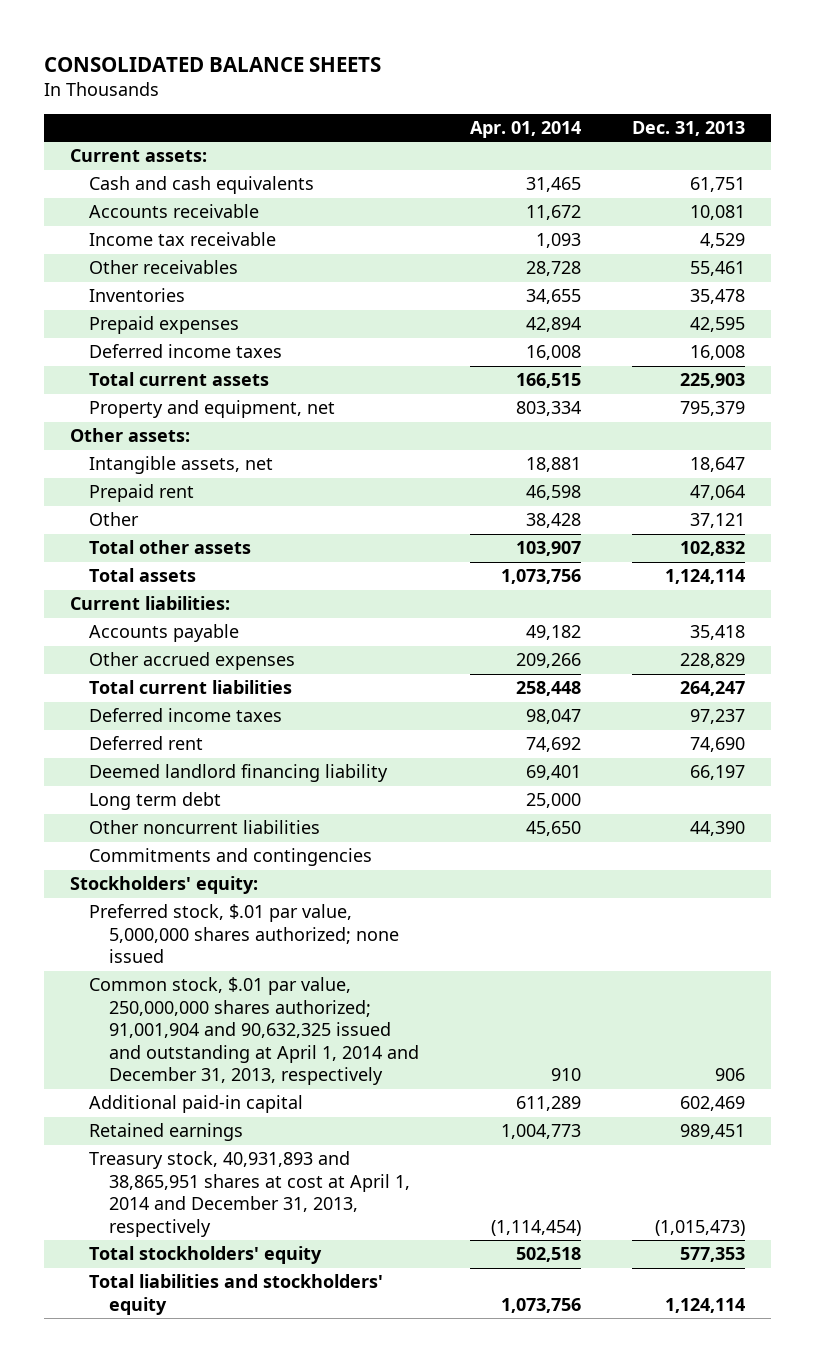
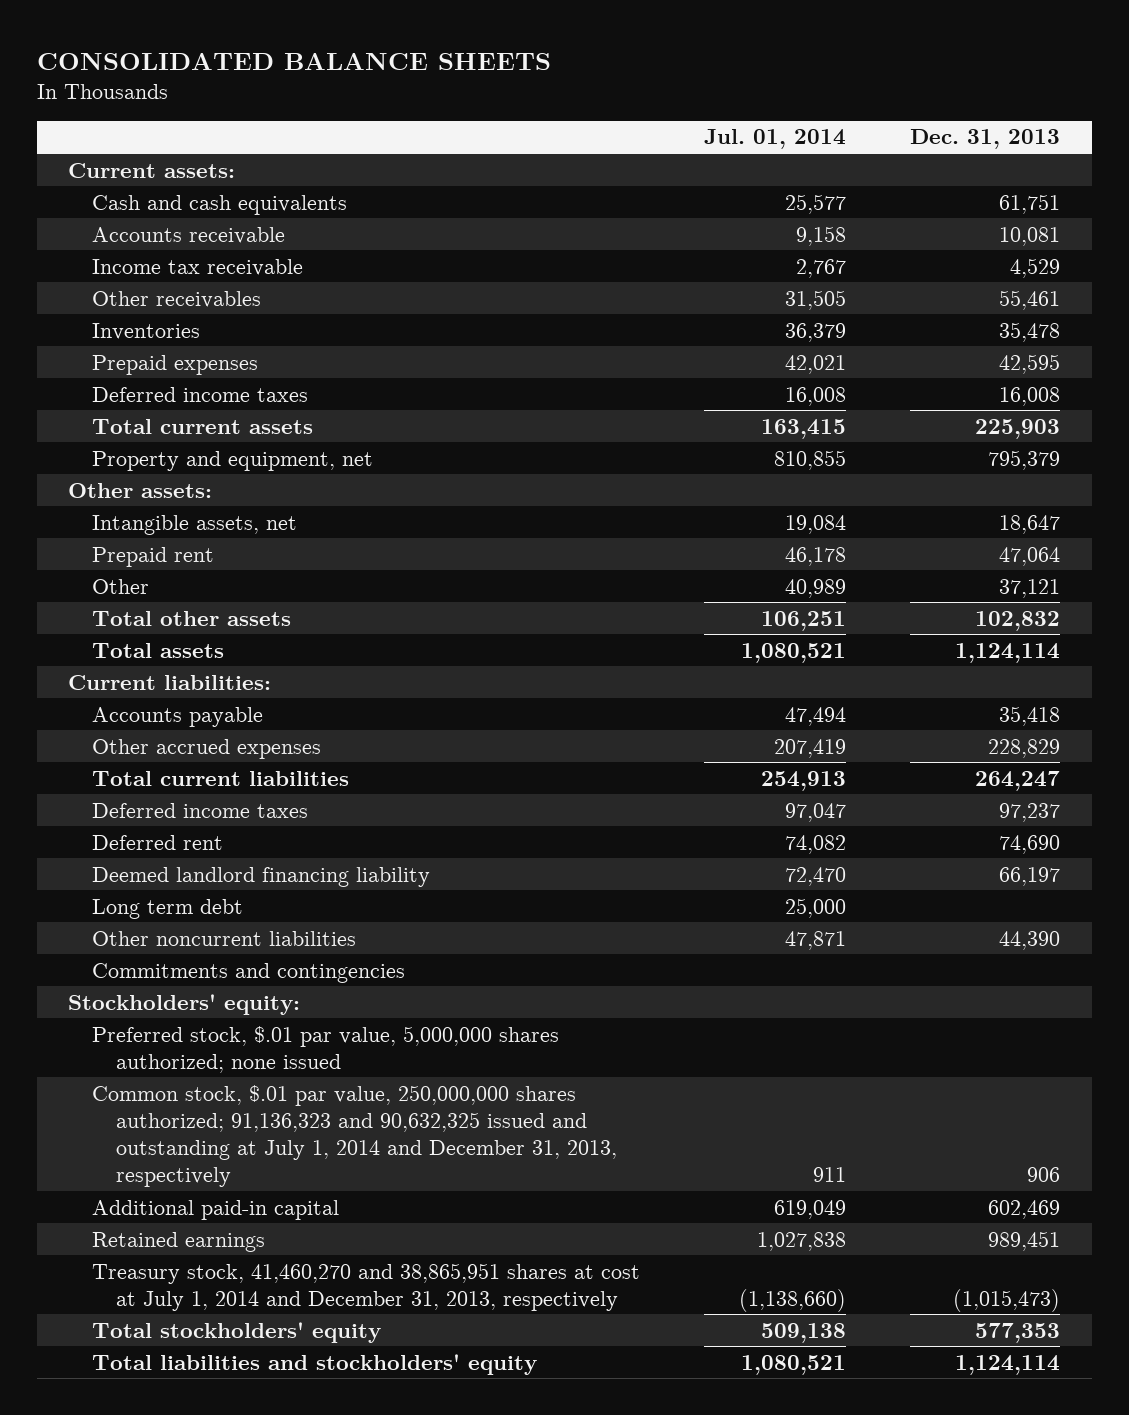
[470,120,582,138] Apr. 01, 2014 -> none
none -> [704,129,847,150] Jul. 01, 2014
[89,977,420,1086] Common stock, $.01 par value, 250,000,000 shares authorized; 91,001,904 and 90,632,325 issued and outstanding at April 1, 2014 and December 31, 2013, respectively -> [92,1084,618,1187] Common stock, $.01 par value, 250,000,000 shares authorized; 91,136,323 and 90,632,325 issued and outstanding at July 1, 2014 and December 31, 2013, respectively
[89,1151,411,1237] Treasury stock, 40,931,893 and 38,865,951 shares at cost at April 1, 2014 and December 31, 2013, respectively -> [92,1262,641,1311] Treasury stock, 41,460,270 and 38,865,951 shares at cost at July 1, 2014 and December 31, 2013, respectively

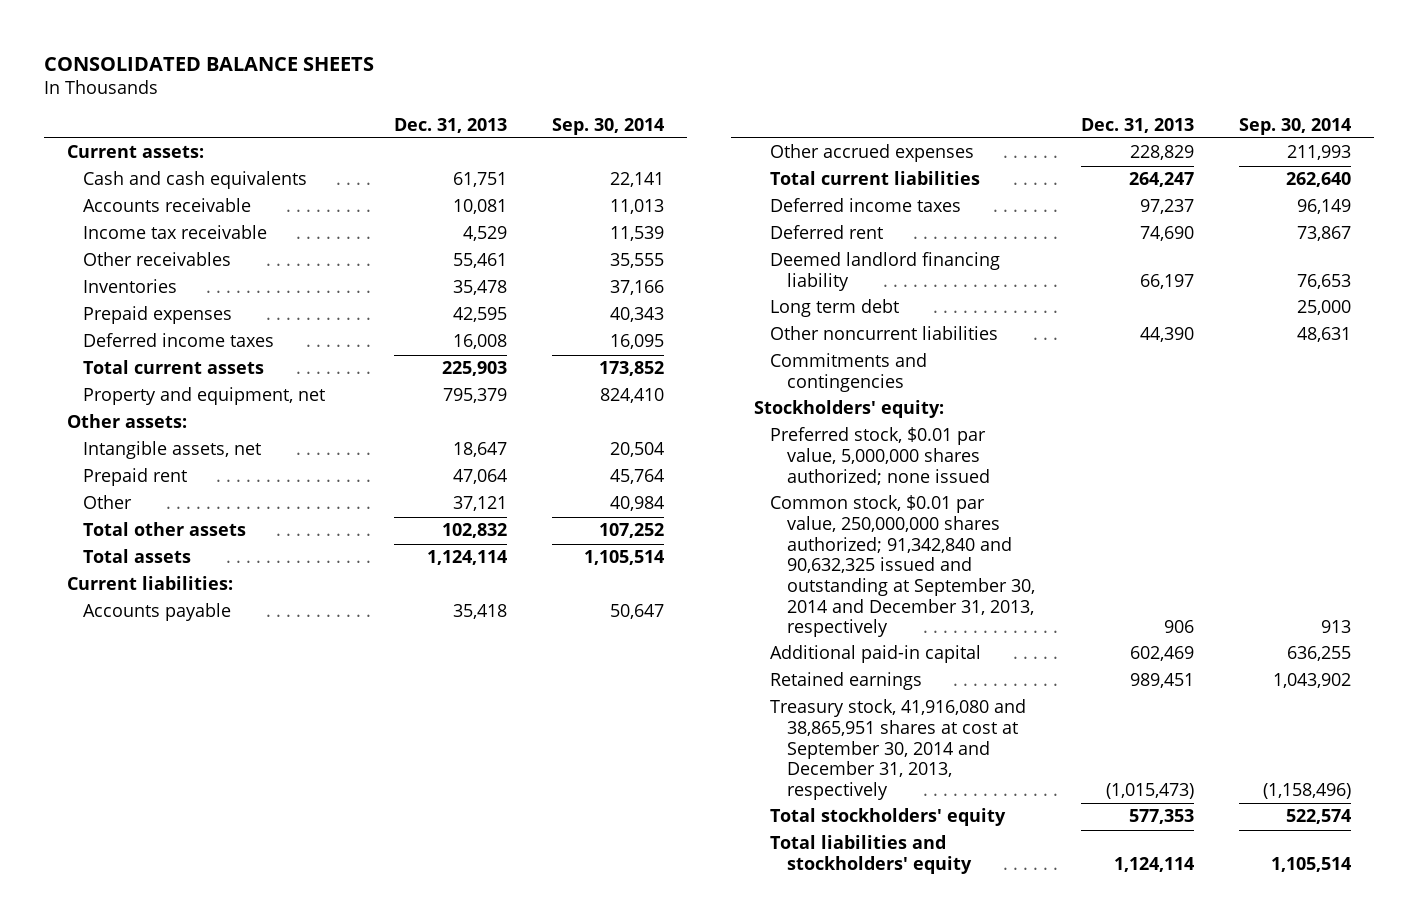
[704,129,847,150] Jul. 01, 2014 -> none
none -> [552,117,665,135] Sep. 30, 2014
[92,1025,560,1073] Preferred stock, $.01 par value, 5,000,000 shares authorized; none issued -> [770,427,990,485] Preferred stock, $0.01 par value, 5,000,000 shares authorized; none issued
[92,1084,618,1187] Common stock, $.01 par value, 250,000,000 shares authorized; 91,136,323 and 90,632,325 issued and outstanding at July 1, 2014 and December 31, 2013, respectively -> [770,495,1035,638] Common stock, $0.01 par value, 250,000,000 shares authorized; 91,342,840 and 90,632,325 issued and outstanding at September 30, 2014 and December 31, 2013, respectively
[92,1262,641,1311] Treasury stock, 41,460,270 and 38,865,951 shares at cost at July 1, 2014 and December 31, 2013, respectively -> [770,699,1027,801] Treasury stock, 41,916,080 and 38,865,951 shares at cost at September 30, 2014 and December 31, 2013, respectively

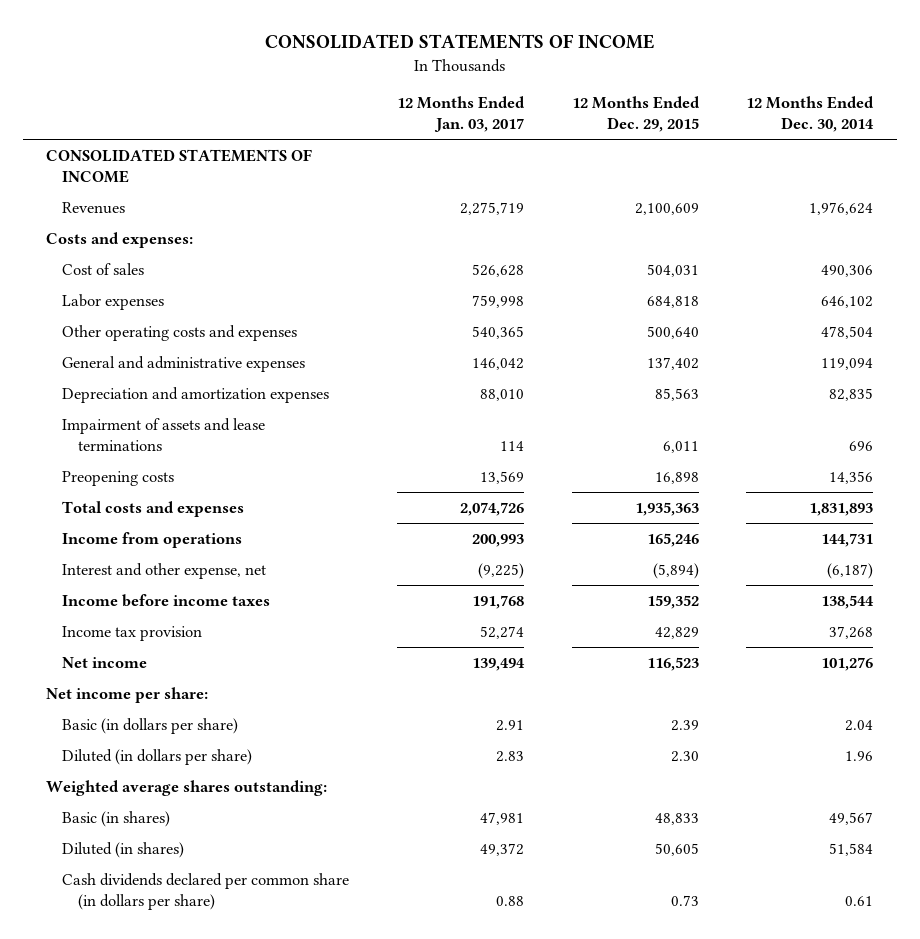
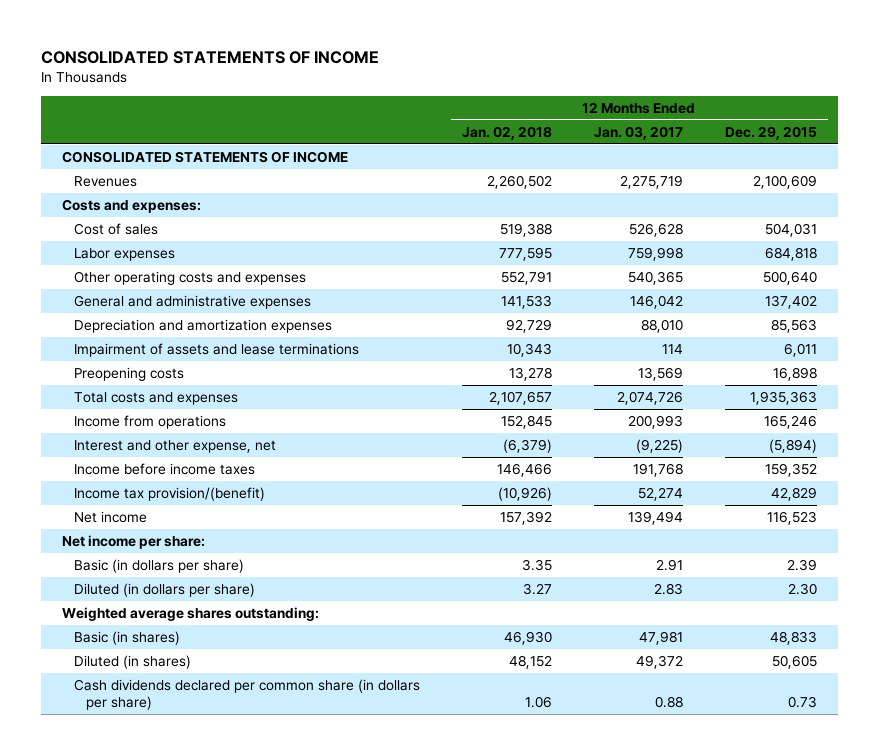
[746,96,875,133] 12 Months Ended Dec. 30, 2014 -> none
none -> [461,125,552,140] Jan. 02, 2018
[62,625,203,641] Income tax provision -> [73,486,265,501] Income tax provision/(benefit)

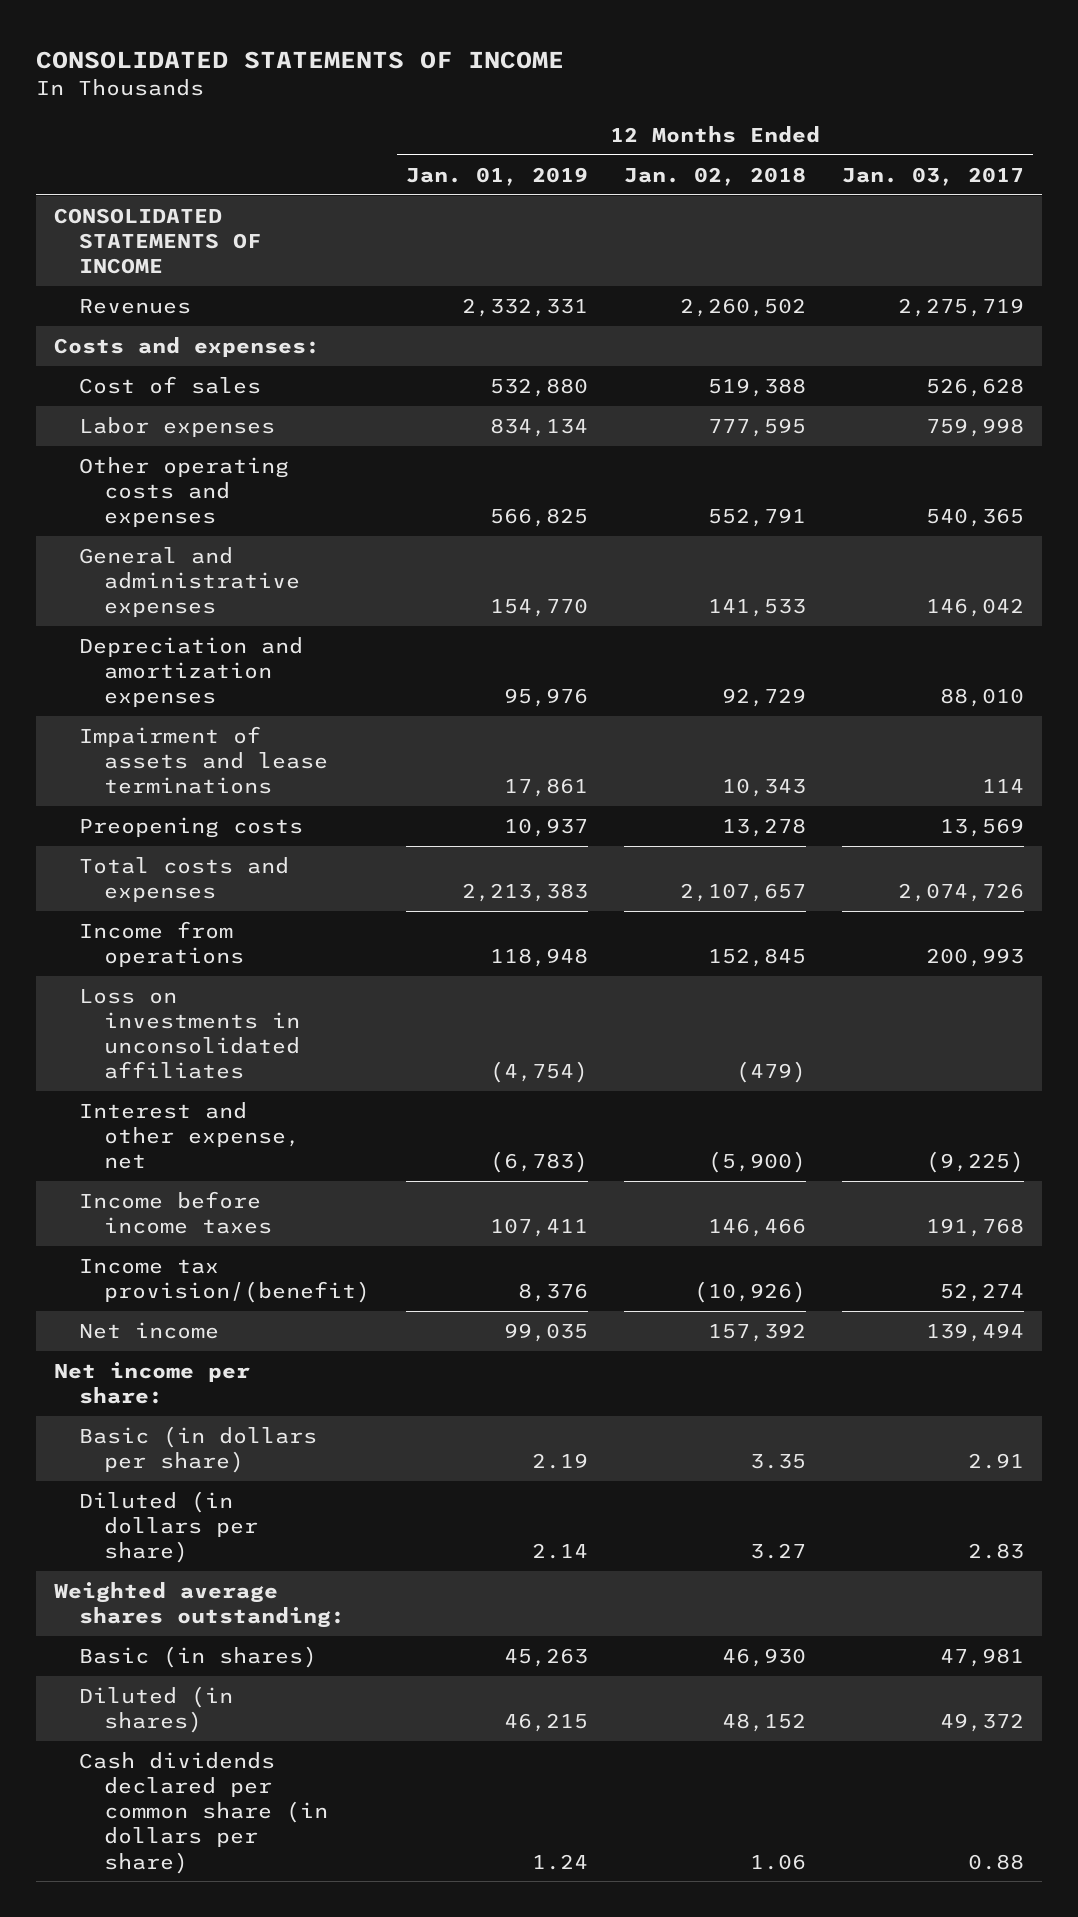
[725,125,818,140] Dec. 29, 2015 -> none
none -> [405,166,588,186] Jan. 01, 2019
none -> [79,988,300,1080] Loss on investments in unconsolidated affiliates
[502,438,552,453] (6,379) -> [707,1151,806,1174] (5,900)

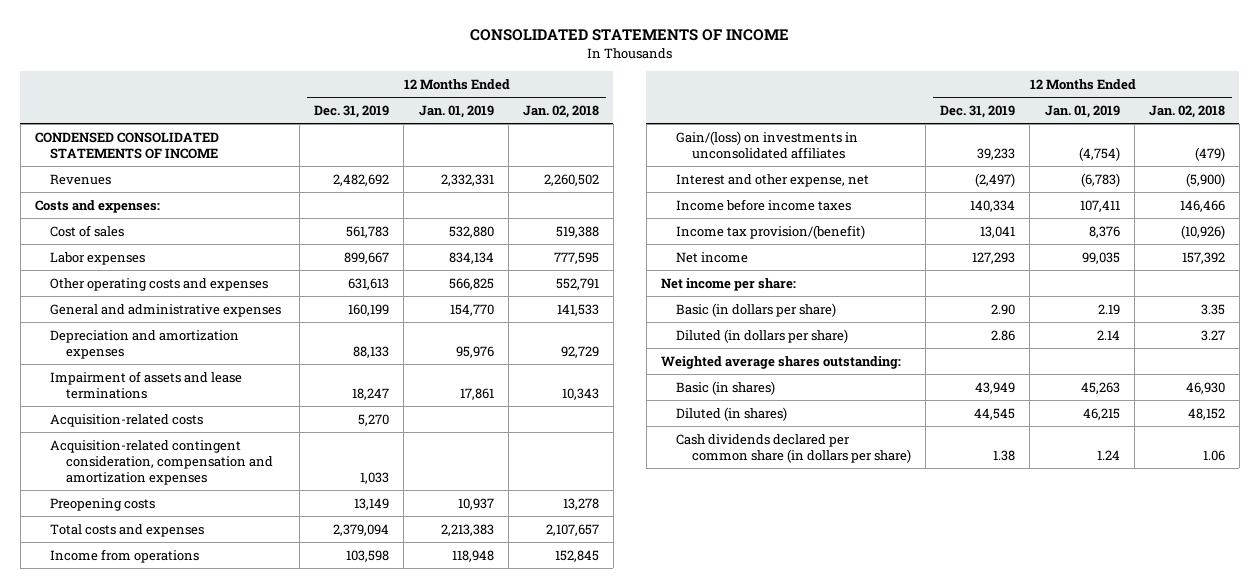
[841,166,1024,186] Jan. 03, 2017 -> none
none -> [314,104,390,118] Dec. 31, 2019
[54,207,262,275] CONSOLIDATED STATEMENTS OF INCOME -> [34,131,219,159] CONDENSED CONSOLIDATED STATEMENTS OF INCOME
none -> [50,413,204,427] Acquisition-related costs
none -> [50,439,274,486] Acquisition-related contingent consideration, compensation and amortization expenses
[79,988,300,1080] Loss on investments in unconsolidated affiliates -> [676,130,859,159] Gain/(loss) on investments in unconsolidated affiliates

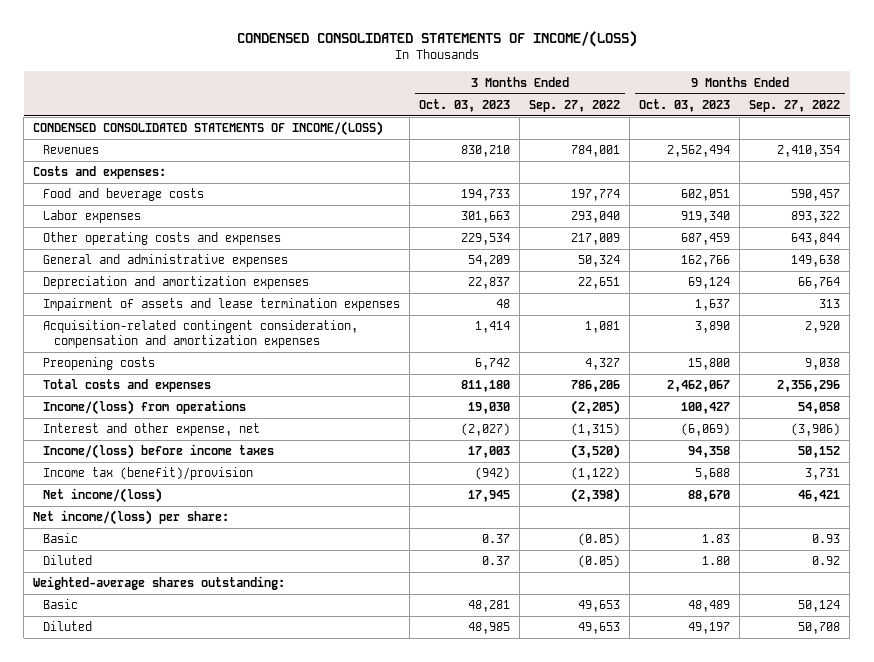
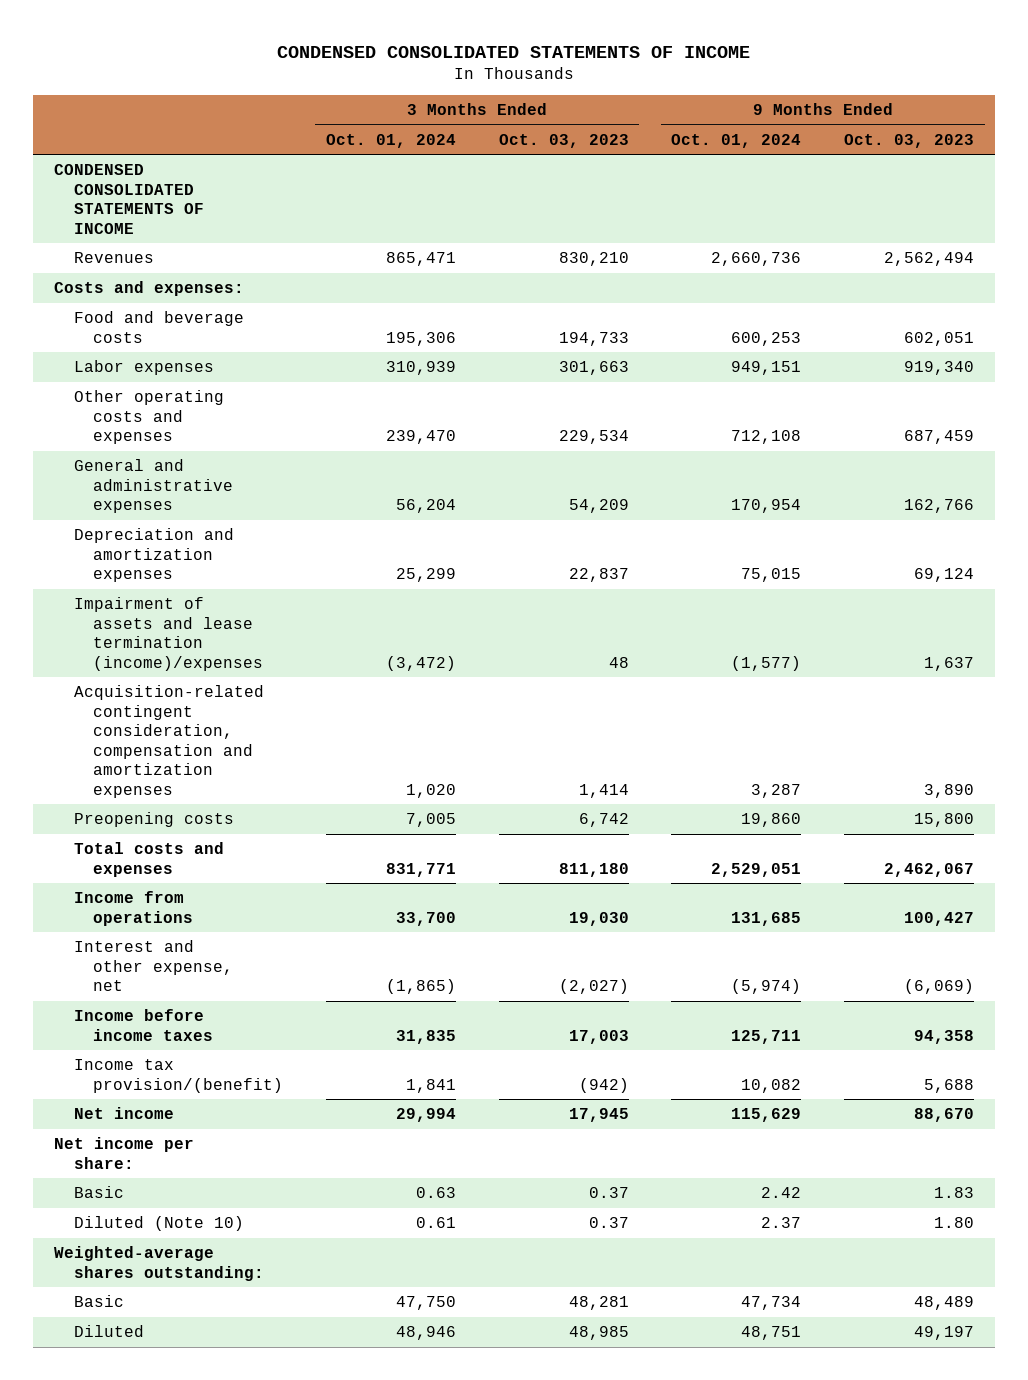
[236,30,637,47] CONDENSED CONSOLIDATED STATEMENTS OF INCOME/(LOSS) -> [277,45,751,58] CONDENSED CONSOLIDATED STATEMENTS OF INCOME
[529,100,621,113] Sep. 27, 2022 -> none
[749,100,841,113] Sep. 27, 2022 -> none
none -> [326,133,457,148] Oct. 01, 2024
none -> [671,133,802,148] Oct. 01, 2024
[33,121,384,137] CONDENSED CONSOLIDATED STATEMENTS OF INCOME/(LOSS) -> [53,164,204,234] CONDENSED CONSOLIDATED STATEMENTS OF INCOME
[43,298,401,312] Impairment of assets and lease termination expenses -> [73,597,264,671] Impairment of assets and lease termination (income)/expenses
[43,400,247,416] Income/(loss) from operations -> [73,891,194,926] Income from operations
[43,444,275,460] Income/(loss) before income taxes -> [73,1009,214,1041] Income before income taxes
[43,467,254,481] Income tax (benefit)/provision -> [73,1059,284,1093] Income tax provision/(benefit)
[43,488,163,504] Net income/(loss) -> [73,1107,174,1120] Net income
[33,510,230,526] Net income/(loss) per share: -> [53,1137,194,1169] Net income per share:
[43,555,93,566] Diluted -> [73,1216,244,1232] Diluted (Note 10)

